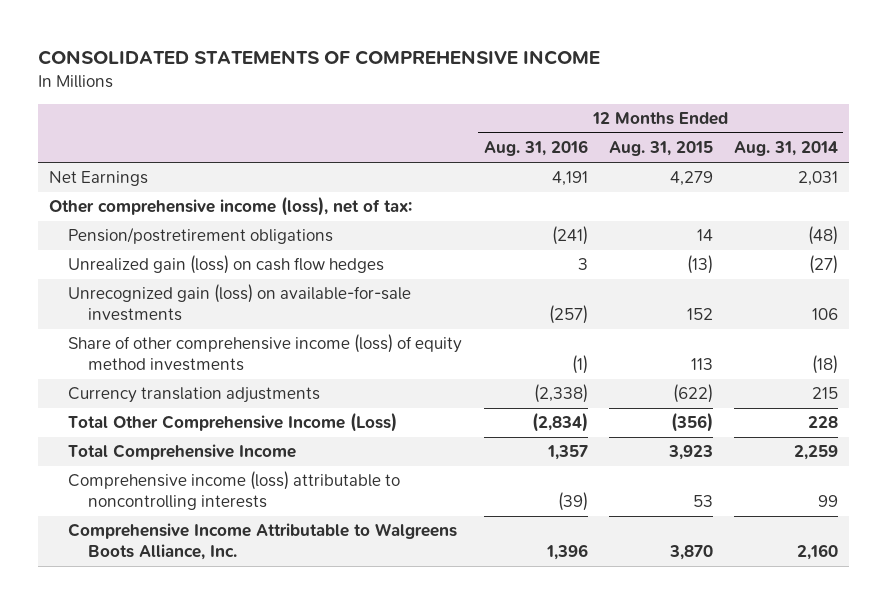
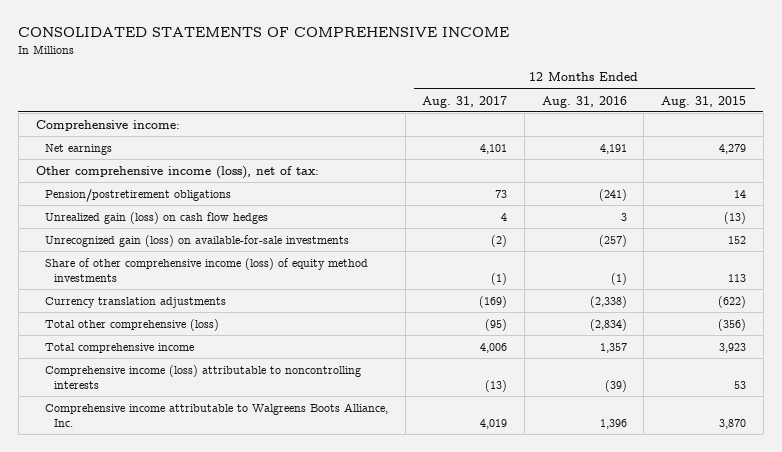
[733,141,838,157] Aug. 31, 2014 -> none
none -> [422,95,508,108] Aug. 31, 2017
none -> [35,119,180,131] Comprehensive income:
[48,171,148,187] Net Earnings -> [44,143,112,155] Net earnings
[68,412,398,433] Total Other Comprehensive Income (Loss) -> [44,318,219,331] Total other comprehensive (loss)
[68,444,297,461] Total Comprehensive Income -> [44,342,194,353] Total comprehensive income
[68,523,458,561] Comprehensive Income Attributable to Walgreens Boots Alliance, Inc. -> [44,402,388,427] Comprehensive income attributable to Walgreens Boots Alliance, Inc.

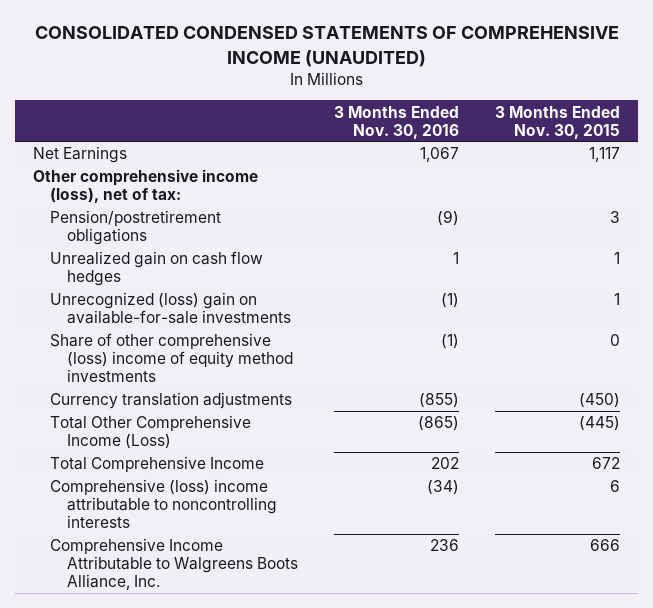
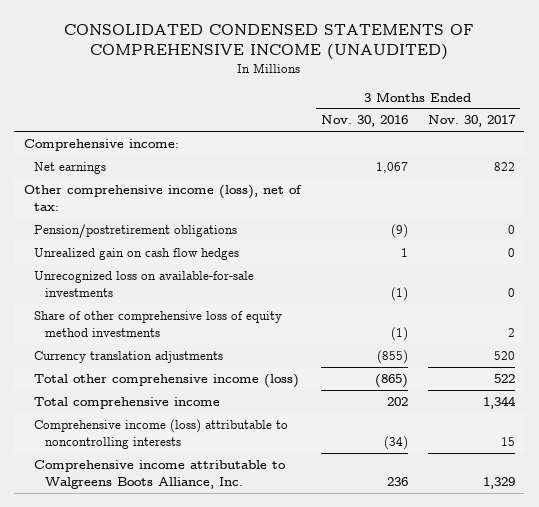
[495,105,621,139] 3 Months Ended Nov. 30, 2015 -> none
none -> [427,115,516,128] Nov. 30, 2017
none -> [24,138,180,151] Comprehensive income:
[33,146,128,164] Net Earnings -> [34,161,107,174] Net earnings
[49,292,291,325] Unrecognized (loss) gain on available-for-sale investments -> [34,270,255,297] Unrecognized loss on available-for-sale investments
[49,333,293,383] Share of other comprehensive (loss) income of equity method investments -> [34,310,283,337] Share of other comprehensive loss of equity method investments
[49,415,251,450] Total Other Comprehensive Income (Loss) -> [34,373,300,388] Total other comprehensive income (loss)
[49,456,264,473] Total Comprehensive Income -> [34,396,221,409] Total comprehensive income
[49,479,277,529] Comprehensive (loss) income attributable to noncontrolling interests -> [34,418,289,449] Comprehensive income (loss) attributable to noncontrolling interests
[49,538,298,591] Comprehensive Income Attributable to Walgreens Boots Alliance, Inc. -> [34,459,287,489] Comprehensive income attributable to Walgreens Boots Alliance, Inc.

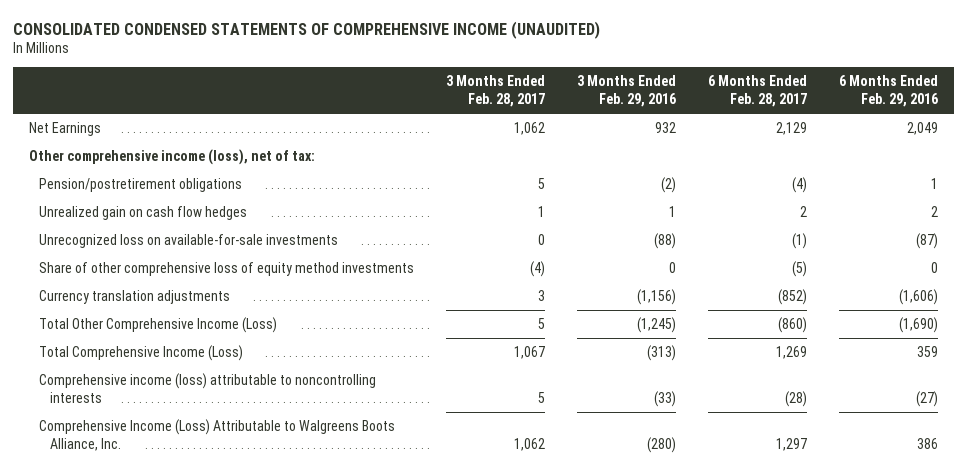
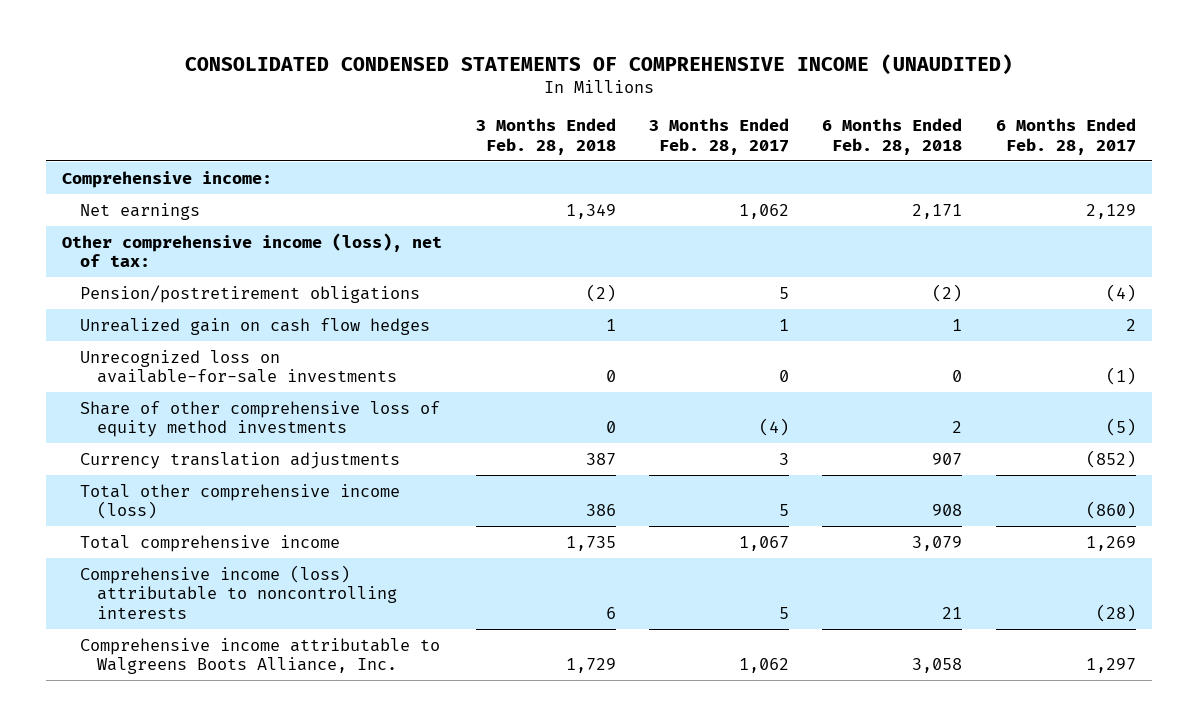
[577,75,677,107] 3 Months Ended Feb. 29, 2016 -> none
[839,75,939,107] 6 Months Ended Feb. 29, 2016 -> none
none -> [475,118,616,155] 3 Months Ended Feb. 28, 2018
none -> [822,118,963,155] 6 Months Ended Feb. 28, 2018
none -> [62,170,273,188] Comprehensive income:
[29,122,102,137] Net Earnings -> [79,202,200,220] Net earnings
[39,317,278,334] Total Other Comprehensive Income (Loss) -> [79,483,400,520] Total other comprehensive income (loss)
[39,345,244,362] Total Comprehensive Income (Loss) -> [79,534,340,552] Total comprehensive income
[39,419,396,451] Comprehensive Income (Loss) Attributable to Walgreens Boots Alliance, Inc. -> [79,637,440,675] Comprehensive income attributable to Walgreens Boots Alliance, Inc.

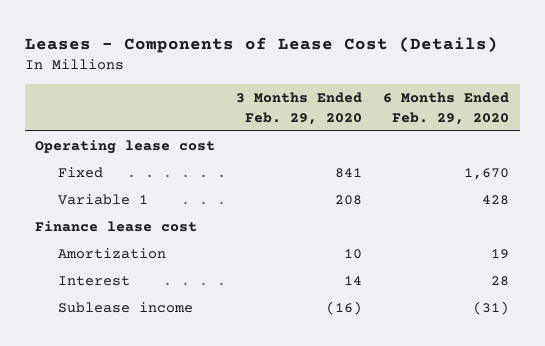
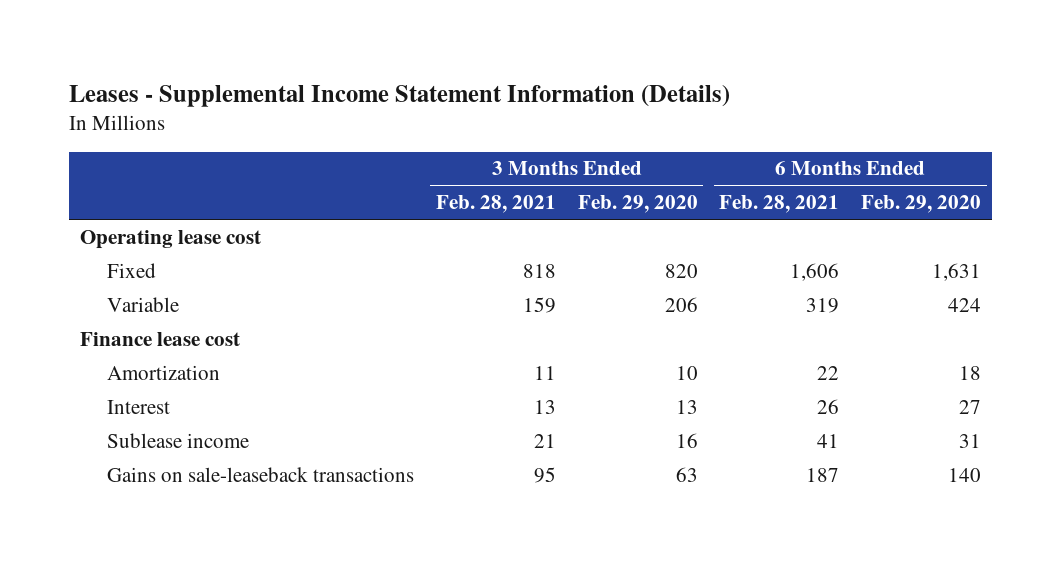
[24,36,498,53] Leases - Components of Lease Cost (Details) -> [69,84,731,107] Leases - Supplemental Income Statement Information (Details)
none -> [435,195,556,214] Feb. 28, 2021
none -> [719,195,840,214] Feb. 28, 2021
[335,167,363,178] 841 -> [664,263,698,278] 820
[464,167,510,180] 1,670 -> [932,262,982,281] 1,631
[57,193,148,205] Variable 1 -> [106,296,179,312] Variable
[335,194,363,205] 208 -> [664,296,698,312] 206
[482,194,510,205] 428 -> [948,297,982,312] 424
[491,248,510,259] 19 -> [959,365,982,380] 18
[344,275,363,285] 14 -> [675,399,698,414] 13
[491,275,510,286] 28 -> [959,399,982,414] 27
[326,300,363,315] (16) -> [675,432,698,448] 16
[473,300,510,315] (31) -> [959,433,982,448] 31
none -> [106,466,414,482] Gains on sale-leaseback transactions

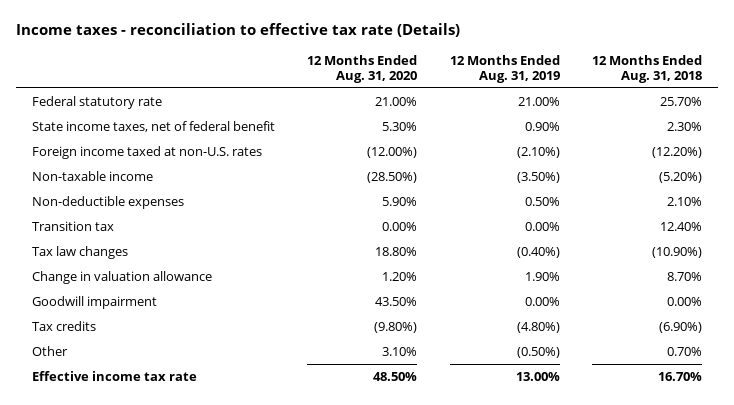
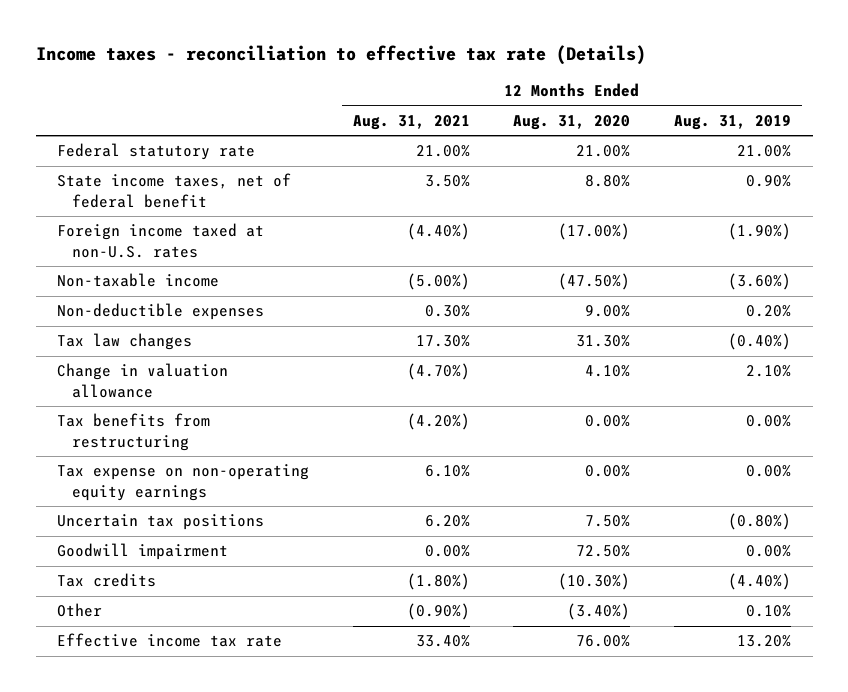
[591,54,702,83] 12 Months Ended Aug. 31, 2018 -> none
none -> [352,114,470,130] Aug. 31, 2021
[32,220,115,231] Transition tax -> none
[382,121,418,131] 5.30% -> [585,175,631,188] 8.80%
[367,146,418,158] (12.00%) -> [558,223,631,241] (17.00%)
[516,146,560,158] (2.10%) -> [728,223,792,241] (1.90%)
[367,171,418,183] (28.50%) -> [558,273,631,291] (47.50%)
[516,171,560,183] (3.50%) -> [728,273,792,291] (3.60%)
[382,196,418,206] 5.90% -> [585,305,631,318] 9.00%
[524,196,560,206] 0.50% -> [746,305,792,318] 0.20%
[375,246,418,256] 18.80% -> [576,335,631,348] 31.30%
[382,271,418,281] 1.20% -> [585,365,631,378] 4.10%
[524,271,560,281] 1.90% -> [746,365,792,378] 2.10%
none -> [57,413,211,451] Tax benefits from restructuring
none -> [57,464,310,501] Tax expense on non-operating equity earnings
none -> [57,514,265,531] Uncertain tax positions
[375,296,418,306] 43.50% -> [576,545,631,558] 72.50%
[374,321,418,333] (9.80%) -> [558,573,631,591] (10.30%)
[516,321,560,333] (4.80%) -> [728,573,792,591] (4.40%)
[382,346,418,356] 3.10% -> [567,603,631,621] (3.40%)
[516,346,560,358] (0.50%) -> [746,605,792,618] 0.10%
[373,371,418,381] 48.50% -> [576,635,631,648] 76.00%
[515,371,560,381] 13.00% -> [737,635,792,648] 13.20%

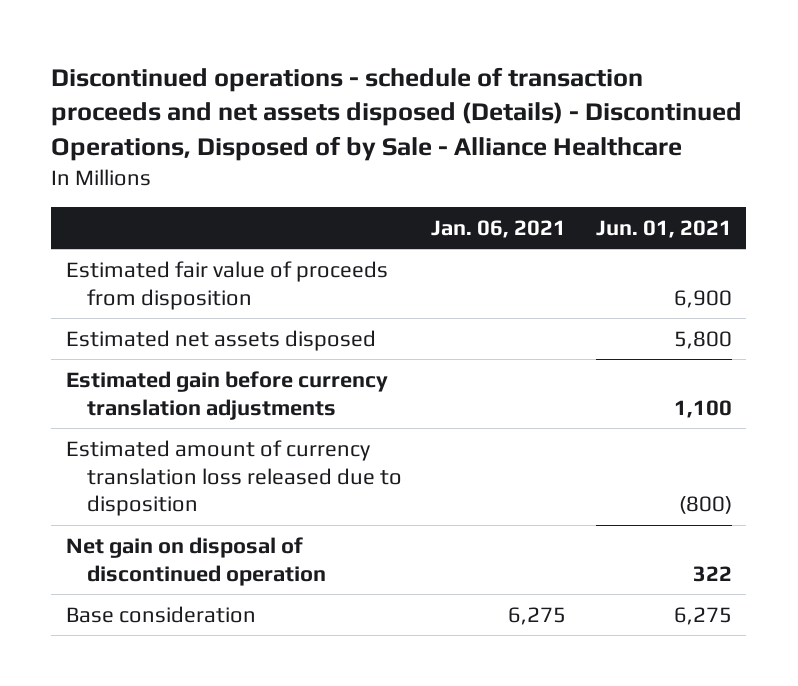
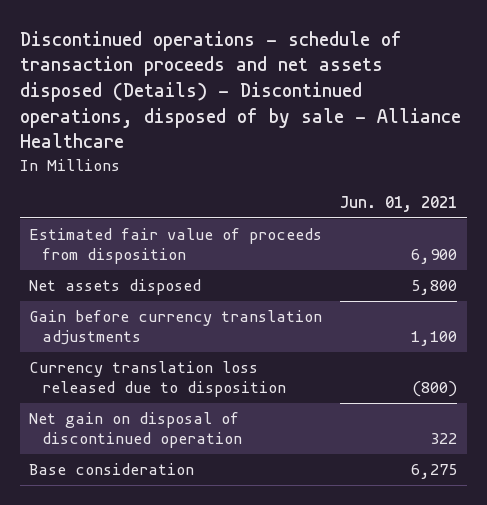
[51,66,743,161] Discontinued operations - schedule of transaction proceeds and net assets disposed (Details) - Discontinued Operations, Disposed of by Sale - Alliance Healthcare -> [19,30,461,149] Discontinued operations - schedule of transaction proceeds and net assets disposed (Details) - Discontinued operations, disposed of by sale - Alliance Healthcare
[431,220,567,239] Jan. 06, 2021 -> none
[65,329,376,351] Estimated net assets disposed -> [29,279,202,296] Net assets disposed
[65,370,388,420] Estimated gain before currency translation adjustments -> [29,310,323,346] Gain before currency translation adjustments
[65,439,403,517] Estimated amount of currency translation loss released due to disposition -> [29,361,287,398] Currency translation loss released due to disposition

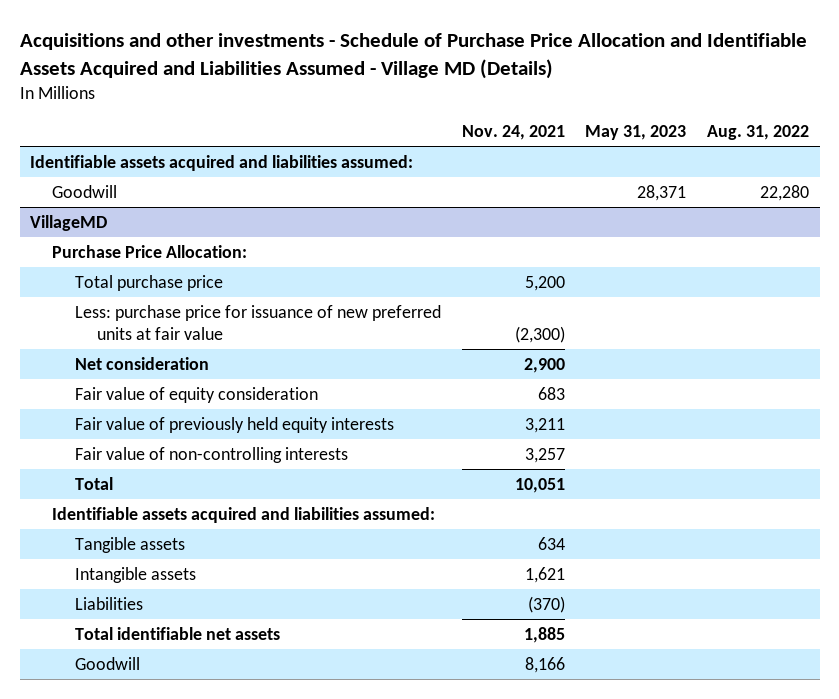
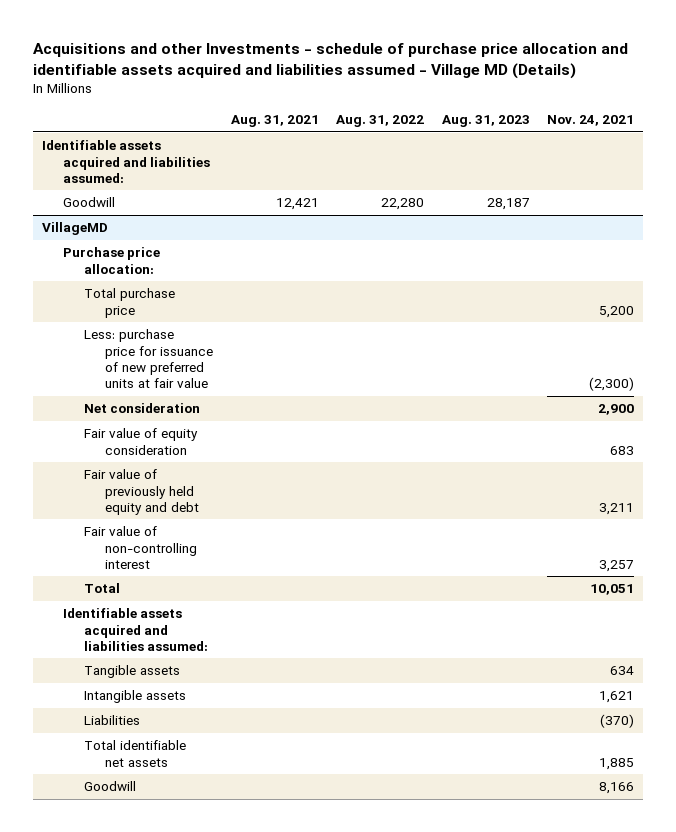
[19,33,807,79] Acquisitions and other investments - Schedule of Purchase Price Allocation and Identifiable Assets Acquired and Liabilities Assumed - Village MD (Details) -> [32,42,628,79] Acquisitions and other Investments - schedule of purchase price allocation and identifiable assets acquired and liabilities assumed - Village MD (Details)
[585,125,687,141] May 31, 2023 -> none
none -> [230,115,319,128] Aug. 31, 2021
none -> [441,115,530,128] Aug. 31, 2023
[52,244,248,258] Purchase Price Allocation: -> [62,247,160,274] Purchase price allocation:
[74,416,394,433] Fair value of previously held equity interests -> [84,469,200,515] Fair value of previously held equity and debt
[74,446,348,463] Fair value of non-controlling interests -> [84,526,198,569] Fair value of non-controlling interest

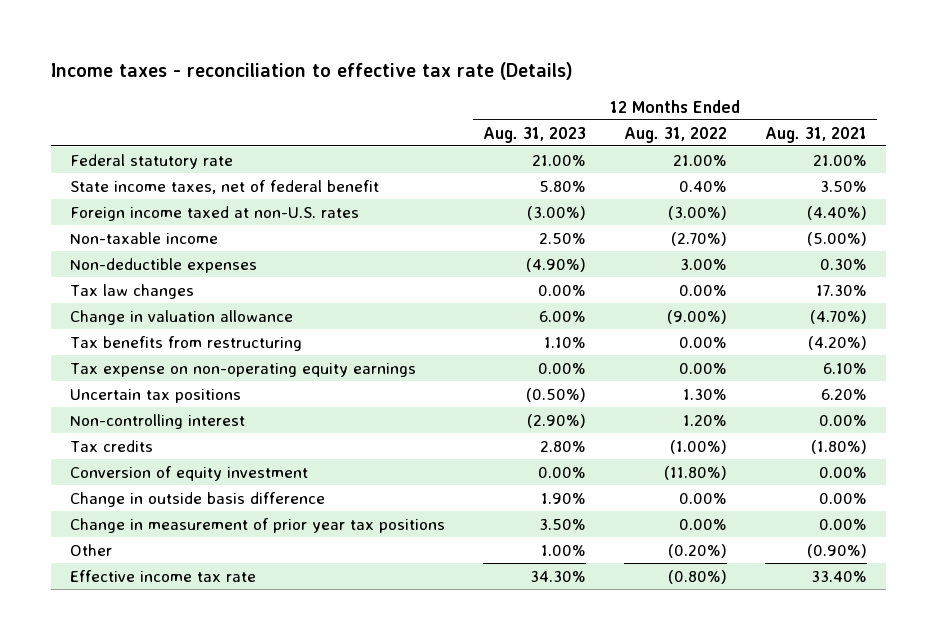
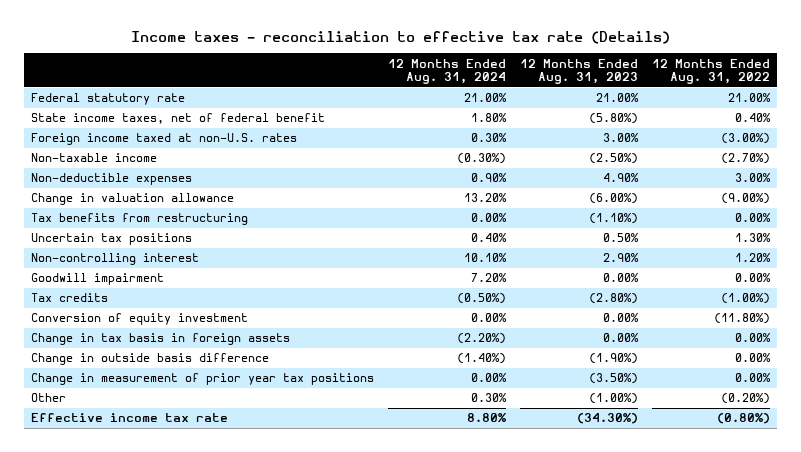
[765,126,868,143] Aug. 31, 2021 -> none
none -> [388,58,507,85] 12 Months Ended Aug. 31, 2024
[69,283,194,299] Tax law changes -> none
[69,362,416,377] Tax expense on non-operating equity earnings -> none
[538,180,586,192] 5.80% -> [589,113,639,125] (5.80%)
[526,205,586,220] (3.00%) -> [603,133,640,143] 3.00%
[538,232,586,244] 2.50% -> [589,153,639,165] (2.50%)
[525,257,586,272] (4.90%) -> [603,173,640,183] 4.90%
[538,310,586,322] 6.00% -> [589,193,639,205] (6.00%)
[543,336,586,348] 1.10% -> [589,213,639,225] (1.10%)
[525,387,586,402] (0.50%) -> [603,233,640,243] 0.50%
[526,413,586,428] (2.90%) -> [603,253,640,263] 2.90%
none -> [30,273,164,286] Goodwill impairment
[539,440,586,452] 2.80% -> [589,293,639,305] (2.80%)
none -> [30,333,290,346] Change in tax basis in foreign assets
[540,492,586,504] 1.90% -> [589,353,639,365] (1.90%)
[538,518,586,530] 3.50% -> [589,373,639,385] (3.50%)
[540,544,586,556] 1.00% -> [589,393,639,405] (1.00%)
[529,570,586,582] 34.30% -> [577,413,639,425] (34.30%)

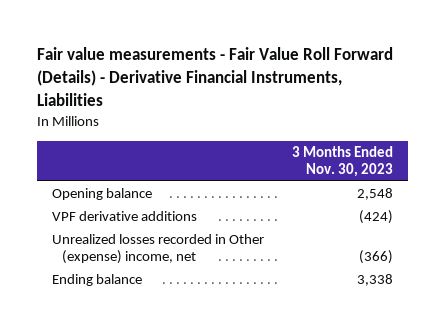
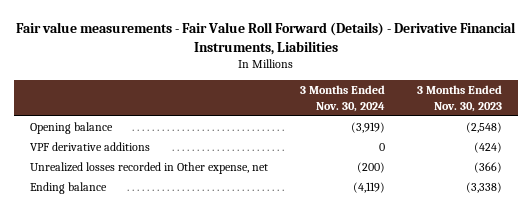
none -> [299,85,385,112] 3 Months Ended Nov. 30, 2024
[357,188,394,201] 2,548 -> [465,122,502,134] (2,548)
[51,234,264,265] Unrealized losses recorded in Other (expense) income, net -> [29,162,268,175] Unrealized losses recorded in Other expense, net
[357,274,394,287] 3,338 -> [465,182,502,194] (3,338)

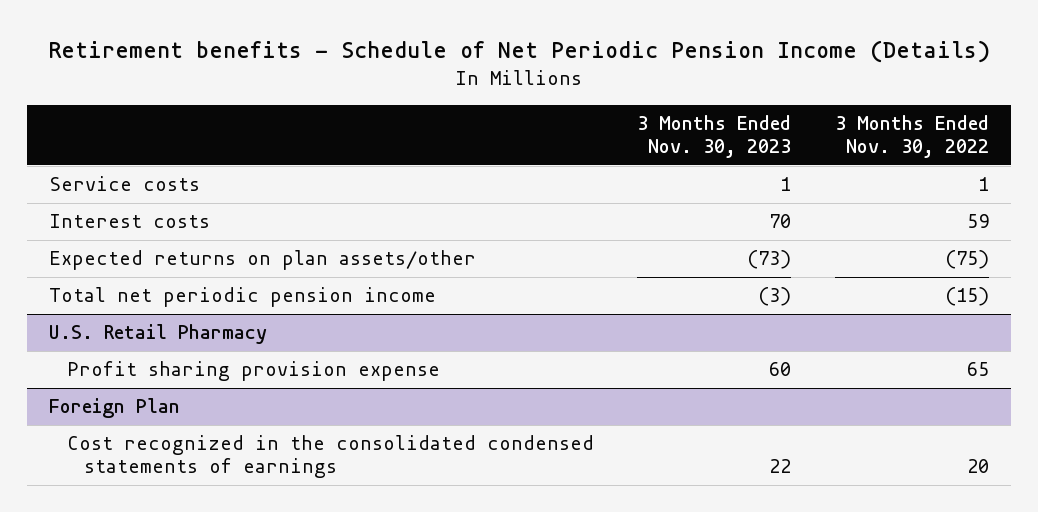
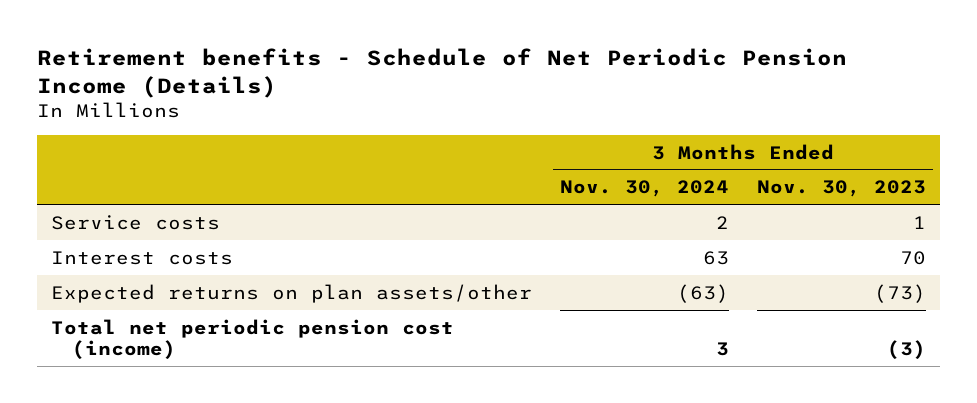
[834,115,989,159] 3 Months Ended Nov. 30, 2022 -> none
none -> [559,180,729,198] Nov. 30, 2024
[49,324,268,345] U.S. Retail Pharmacy -> none
[66,361,440,382] Profit sharing provision expense -> none
[49,398,181,419] Foreign Plan -> none
[66,435,594,479] Cost recognized in the consolidated condensed statements of earnings -> none
[49,287,437,308] Total net periodic pension income -> [51,318,455,360] Total net periodic pension cost (income)

